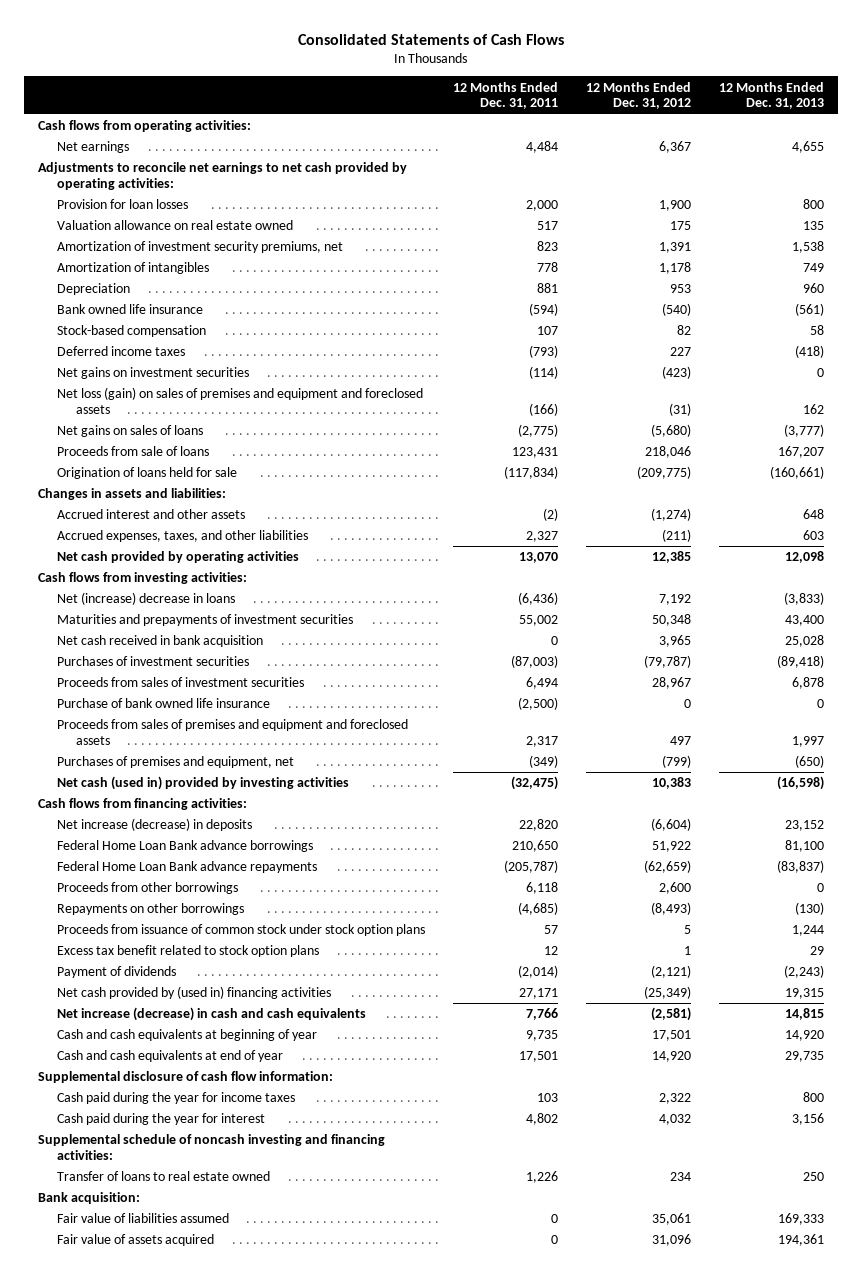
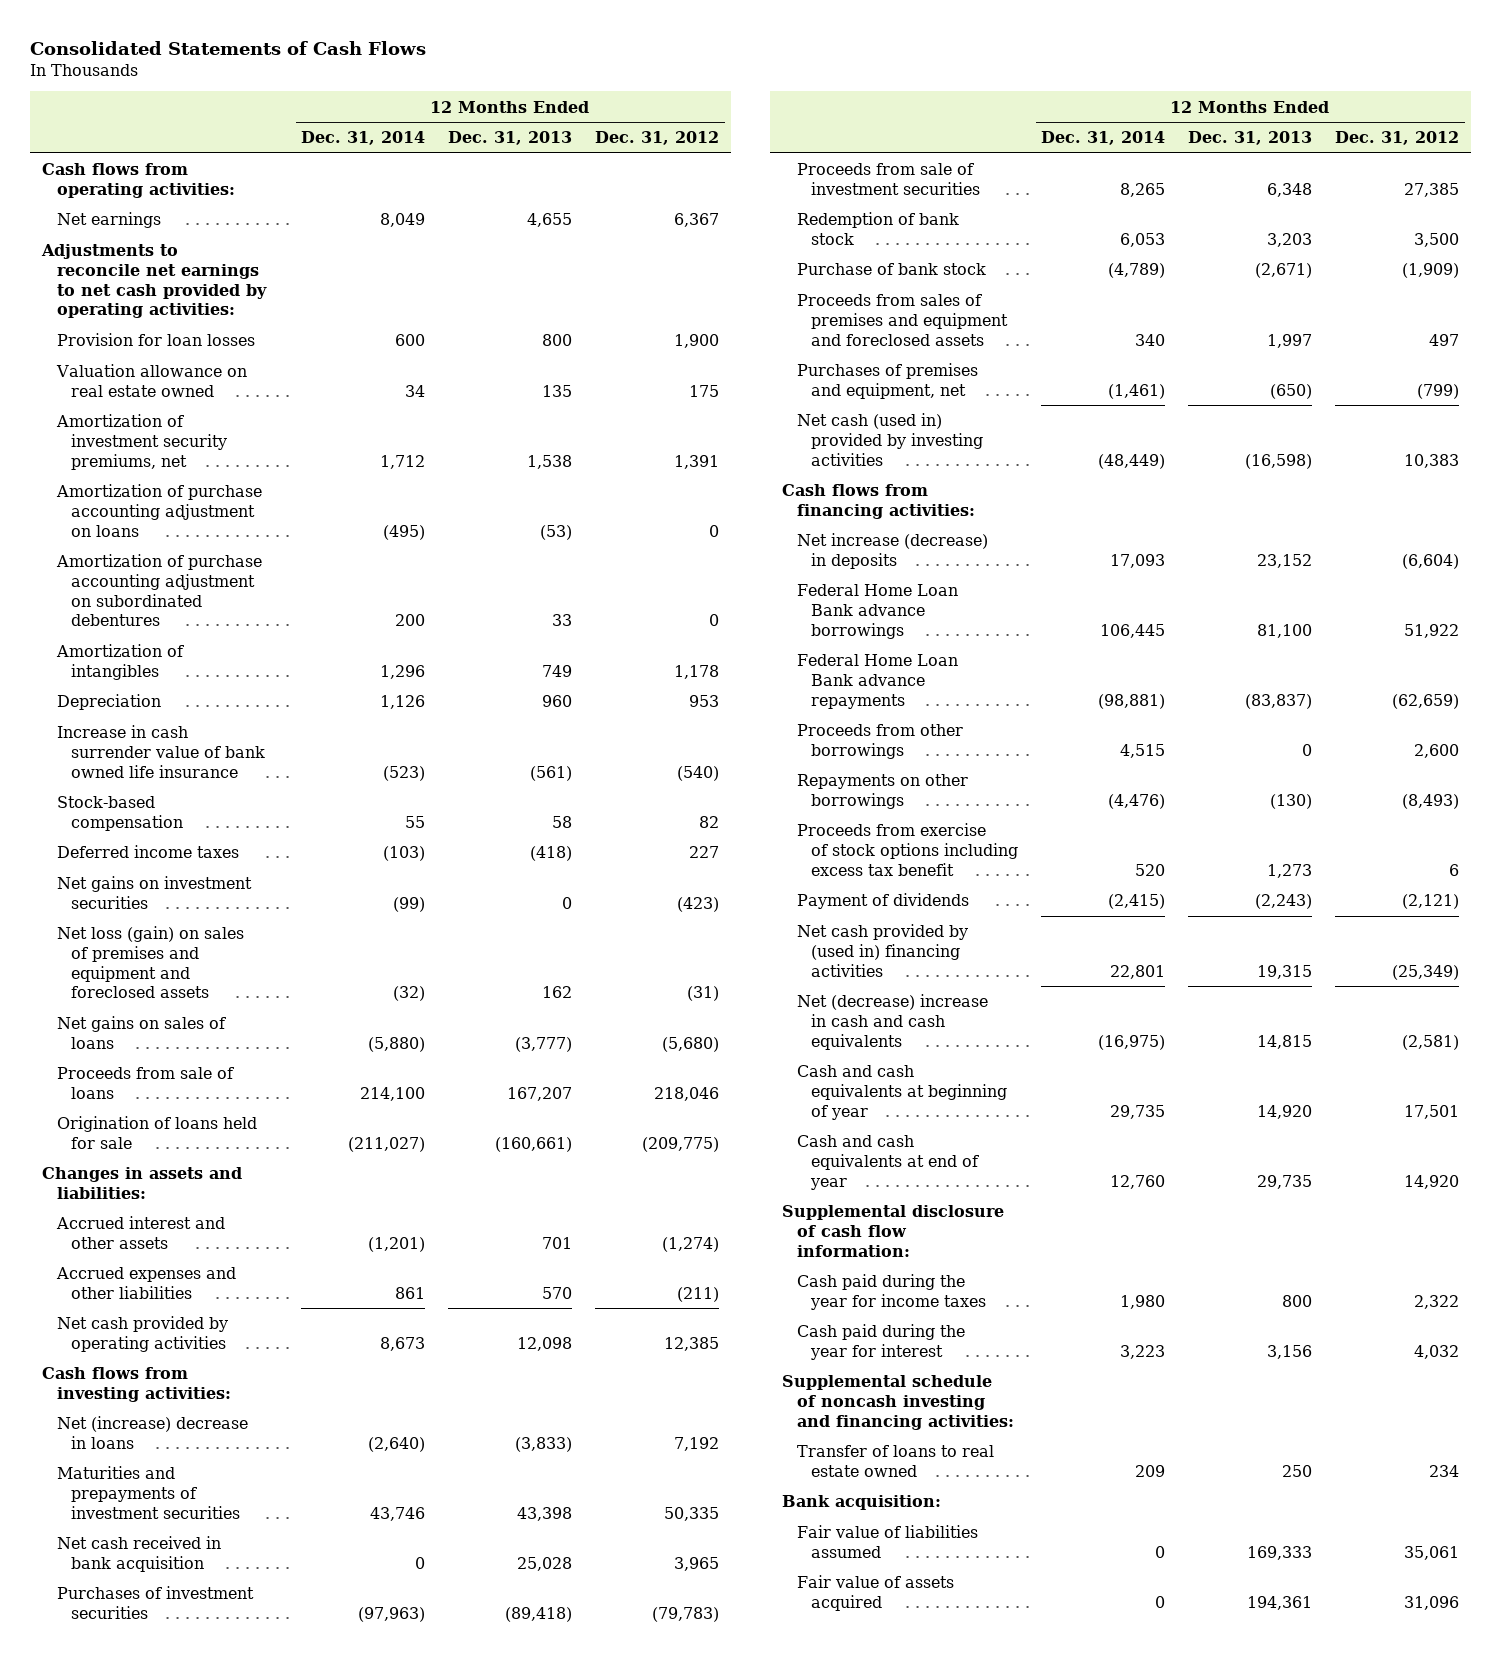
[453,81,559,110] 12 Months Ended Dec. 31, 2011 -> none
none -> [301,131,426,146] Dec. 31, 2014
none -> [55,484,262,537] Amortization of purchase accounting adjustment on loans
none -> [55,554,262,627] Amortization of purchase accounting adjustment on subordinated debentures
[57,304,204,315] Bank owned life insurance -> [56,725,266,778] Increase in cash surrender value of bank owned life insurance
[803,509,825,520] 648 -> [542,1236,573,1249] 701
[57,530,309,543] Accrued expenses, taxes, and other liabilities -> [55,1267,236,1299] Accrued expenses and other liabilities
[803,530,825,541] 603 -> [542,1286,573,1299] 570
[652,614,692,627] 50,348 -> [664,1506,720,1521] 50,335
[785,615,825,627] 43,400 -> [517,1506,573,1521] 43,398
[57,698,271,709] Purchase of bank owned life insurance -> none
[644,655,692,669] (79,787) -> [652,1606,720,1622] (79,783)
[57,677,305,688] Proceeds from sales of investment securities -> [796,163,981,195] Proceeds from sale of investment securities
[652,677,692,690] 28,967 -> [1404,182,1460,197] 27,385
[792,677,825,690] 6,878 -> [1267,182,1313,197] 6,348
none -> [796,212,959,245] Redemption of bank stock
none -> [796,263,986,276] Purchase of bank stock
[57,945,320,958] Excess tax benefit related to stock option plans -> none
[57,924,426,937] Proceeds from issuance of common stock under stock option plans -> [796,823,1019,876] Proceeds from exercise of stock options including excess tax benefit
[684,925,692,935] 5 -> [1449,863,1460,876] 6
[792,925,825,937] 1,244 -> [1267,863,1313,878] 1,273
[57,1007,367,1022] Net increase (decrease) in cash and cash equivalents -> [796,994,988,1050] Net (decrease) increase in cash and cash equivalents

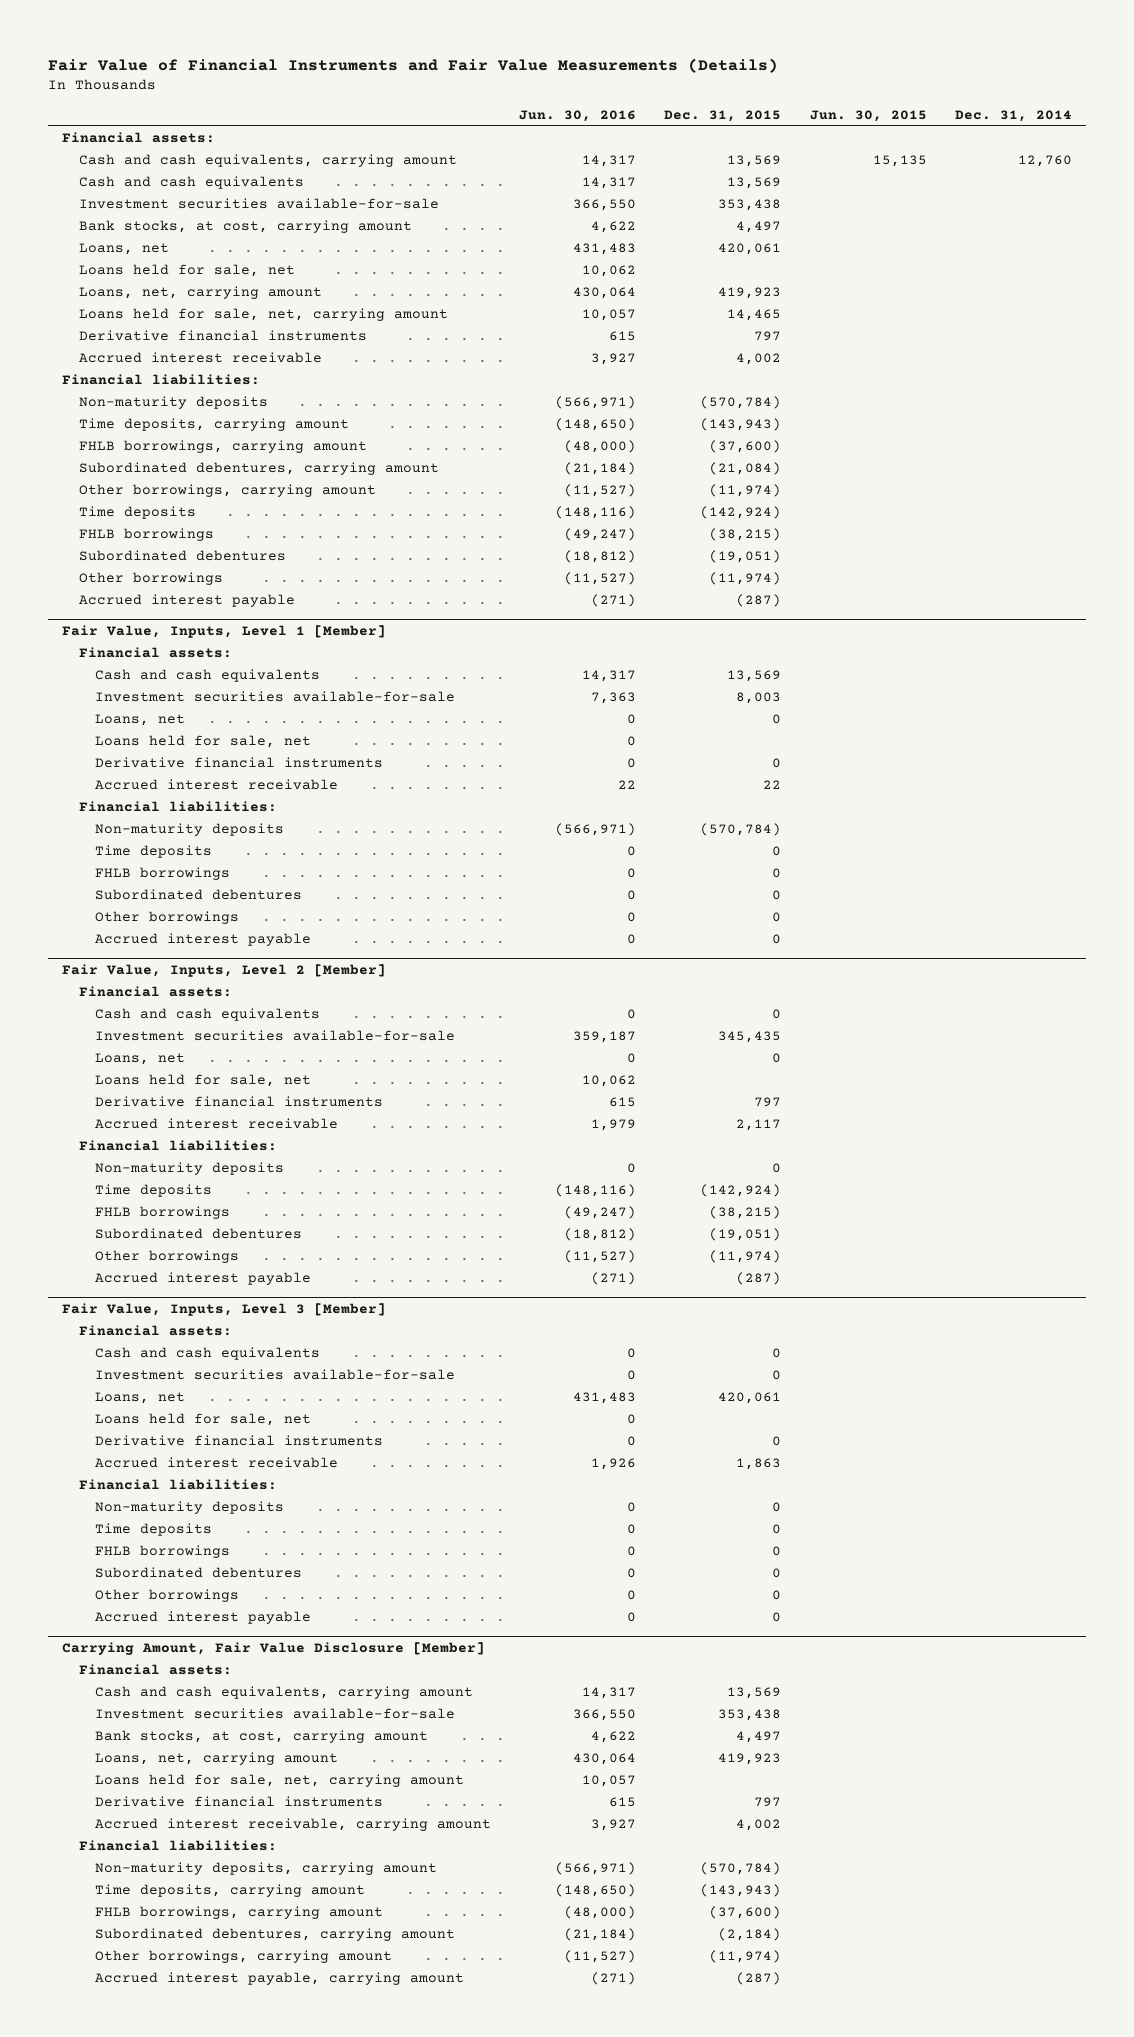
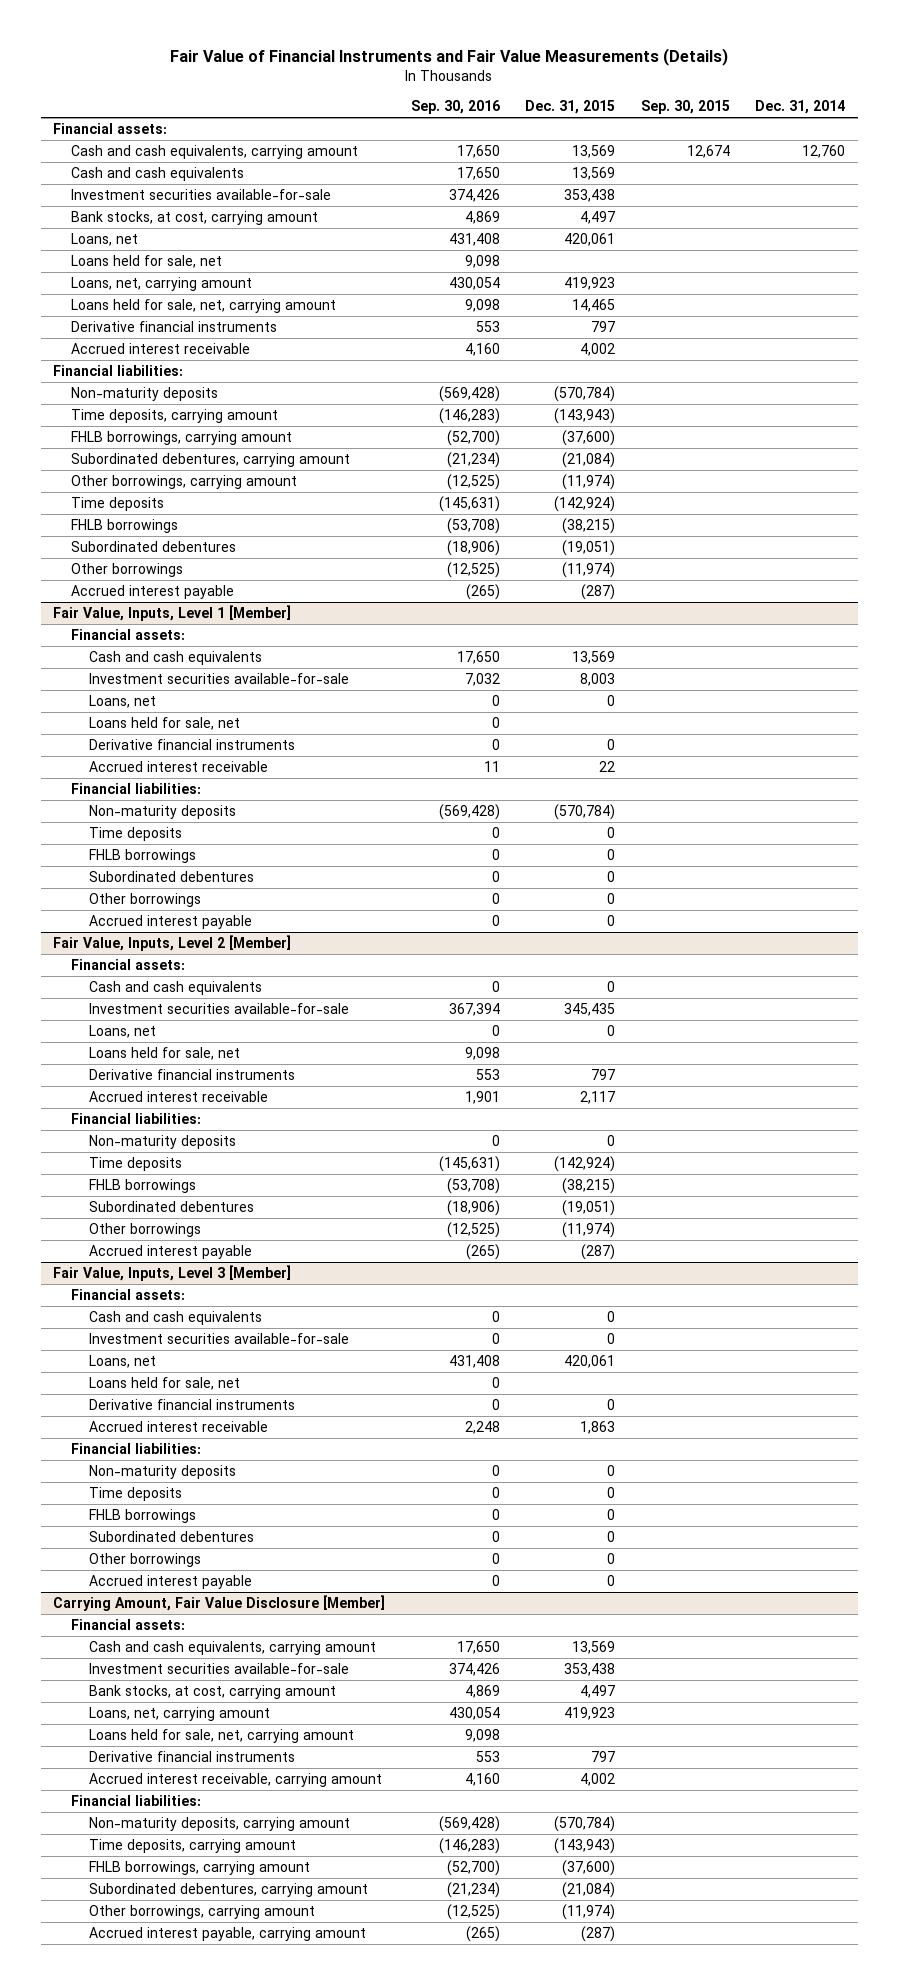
[519,109,637,122] Jun. 30, 2016 -> none
[809,109,927,122] Jun. 30, 2015 -> none
none -> [410,100,500,115] Sep. 30, 2016
none -> [640,100,730,115] Sep. 30, 2015
[718,1928,782,1942] (2,184) -> [562,1881,616,1898] (21,084)

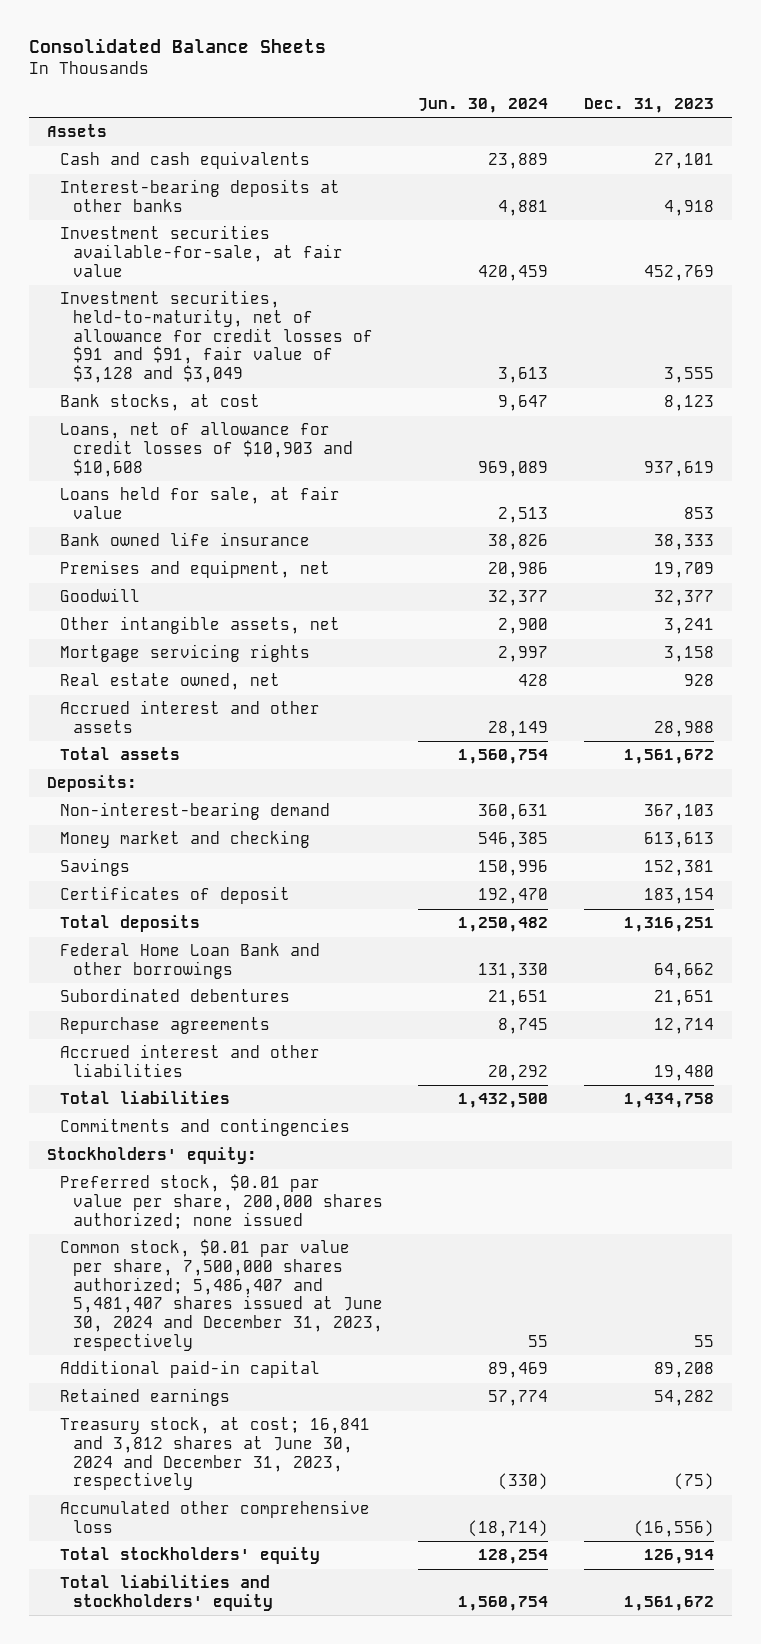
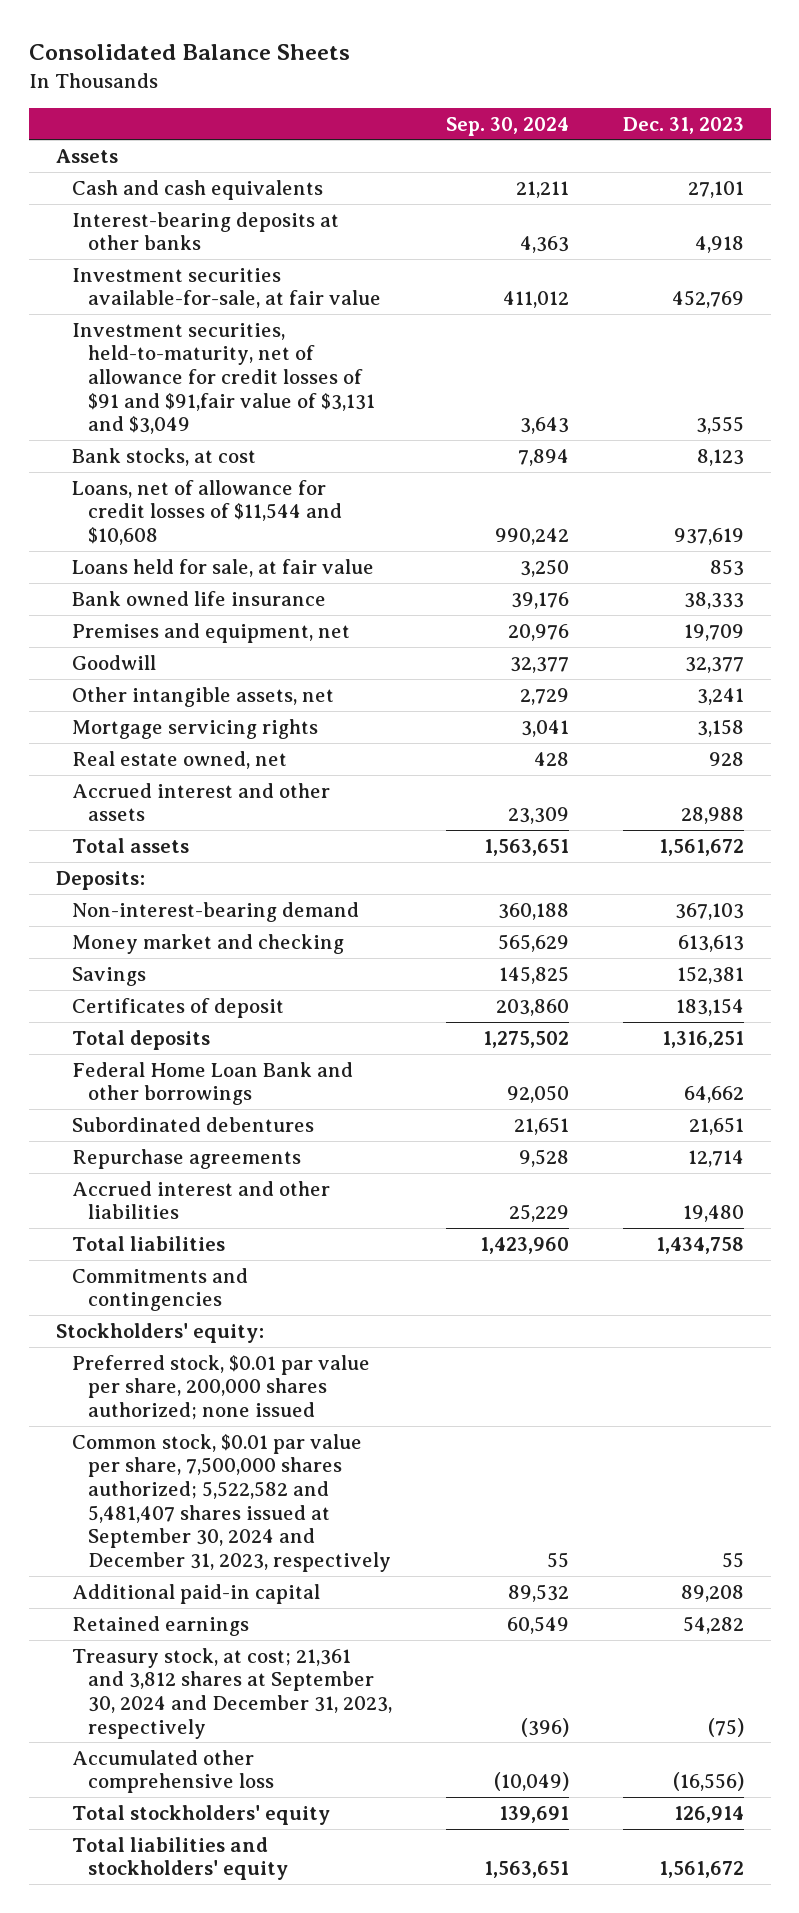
[418,98,549,114] Jun. 30, 2024 -> none
none -> [445,116,569,136] Sep. 30, 2024
[60,290,373,384] Investment securities, held-to-maturity, net of allowance for credit losses of $91 and $91, fair value of $3,128 and $3,049 -> [71,322,375,435] Investment securities, held-to-maturity, net of allowance for credit losses of $91 and $91,fair value of $3,131 and $3,049
[60,422,353,477] Loans, net of allowance for credit losses of $10,903 and $10,608 -> [71,479,342,545] Loans, net of allowance for credit losses of $11,544 and $10,608
[60,1239,383,1351] Common stock, $0.01 par value per share, 7,500,000 shares authorized; 5,486,407 and 5,481,407 shares issued at June 30, 2024 and December 31, 2023, respectively -> [71,1433,391,1572] Common stock, $0.01 par value per share, 7,500,000 shares authorized; 5,522,582 and 5,481,407 shares issued at September 30, 2024 and December 31, 2023, respectively
[60,1417,371,1491] Treasury stock, at cost; 16,841 and 3,812 shares at June 30, 2024 and December 31, 2023, respectively -> [71,1647,392,1739] Treasury stock, at cost; 21,361 and 3,812 shares at September 30, 2024 and December 31, 2023, respectively

